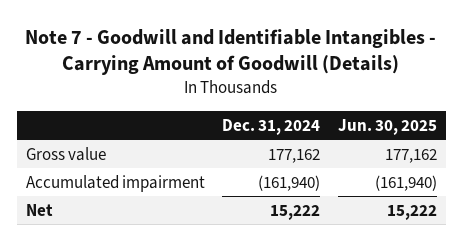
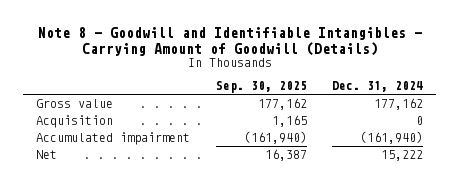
[25,28,437,76] Note 7 - Goodwill and Identifiable Intangibles - Carrying Amount of Goodwill (Details) -> [37,27,422,56] Note 8 - Goodwill and Identifiable Intangibles - Carrying Amount of Goodwill (Details)
[338,118,438,135] Jun. 30, 2025 -> none
none -> [215,81,307,94] Sep. 30, 2025
none -> [35,115,113,129] Acquisition

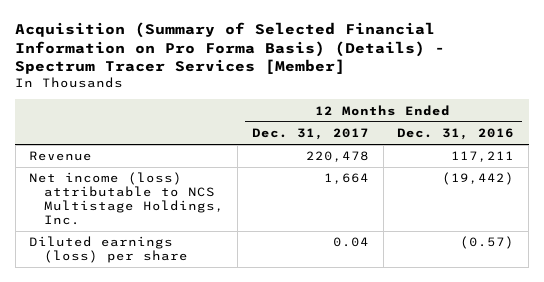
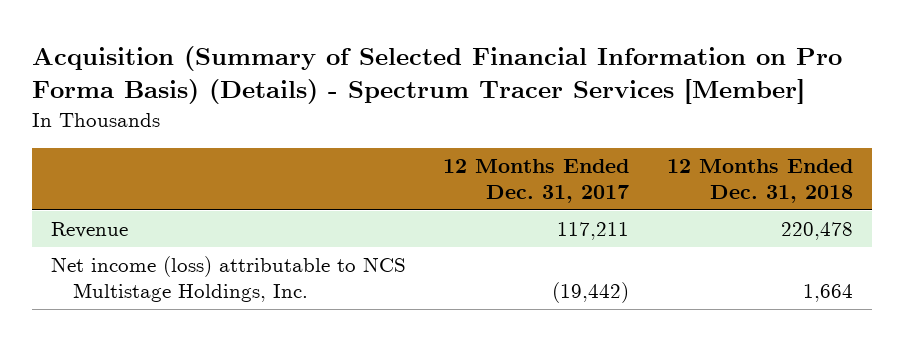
[397,128,515,141] Dec. 31, 2016 -> none
none -> [666,158,853,204] 12 Months Ended Dec. 31, 2018
[29,236,188,264] Diluted earnings (loss) per share -> none
[306,151,370,163] 220,478 -> [557,222,630,241] 117,211
[324,173,370,185] 1,664 -> [552,282,630,304] (19,442)

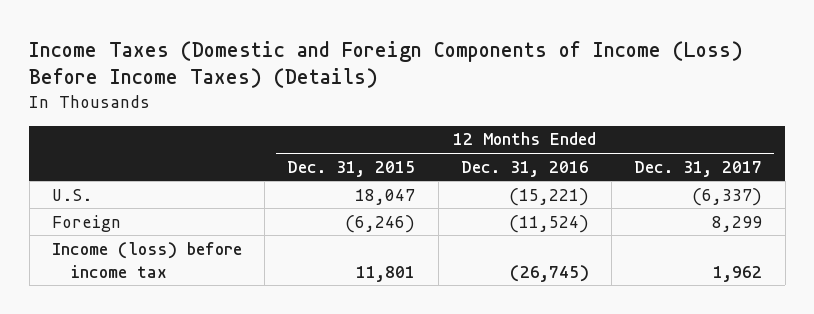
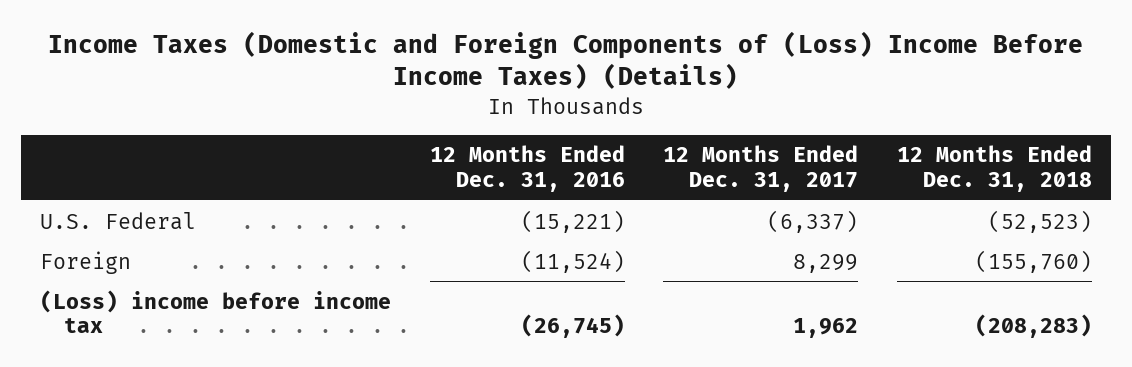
[29,40,744,89] Income Taxes (Domestic and Foreign Components of Income (Loss) Before Income Taxes) (Details) -> [47,31,1083,90] Income Taxes (Domestic and Foreign Components of (Loss) Income Before Income Taxes) (Details)
[287,160,416,177] Dec. 31, 2015 -> none
none -> [897,145,1093,192] 12 Months Ended Dec. 31, 2018
[51,188,92,201] U.S. -> [39,211,196,230] U.S. Federal
[51,241,242,278] Income (loss) before income tax -> [39,289,391,334] (Loss) income before income tax

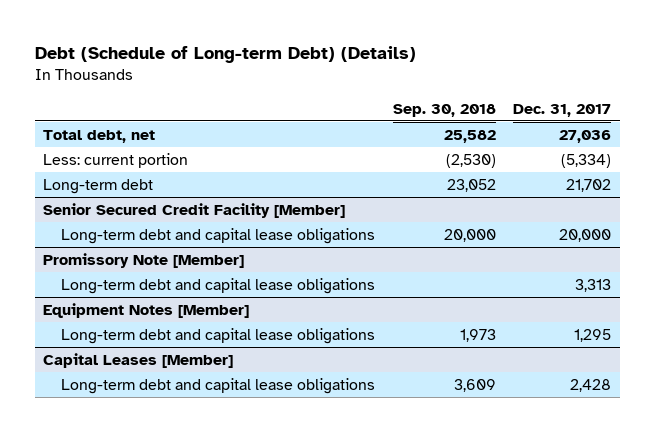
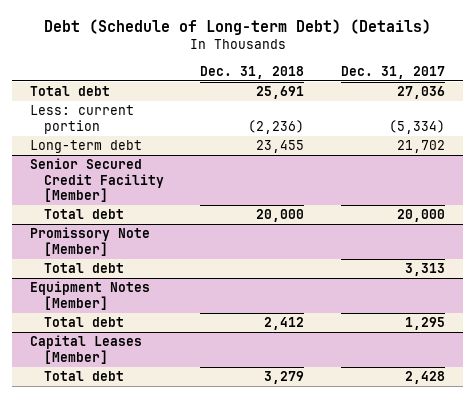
[392,103,496,117] Sep. 30, 2018 -> none
none -> [200,65,305,79] Dec. 31, 2018
[43,129,156,143] Total debt, net -> [30,86,111,97] Total debt
[61,227,376,244] Long-term debt and capital lease obligations -> [43,209,124,220] Total debt
[61,277,376,294] Long-term debt and capital lease obligations -> [43,263,124,274] Total debt
[61,327,376,344] Long-term debt and capital lease obligations -> [43,317,124,328] Total debt
[61,377,376,394] Long-term debt and capital lease obligations -> [43,371,124,382] Total debt

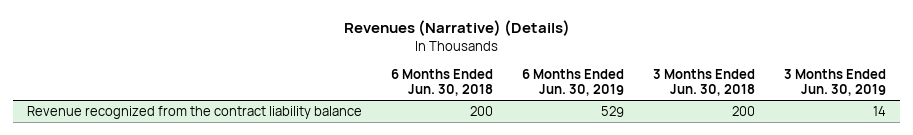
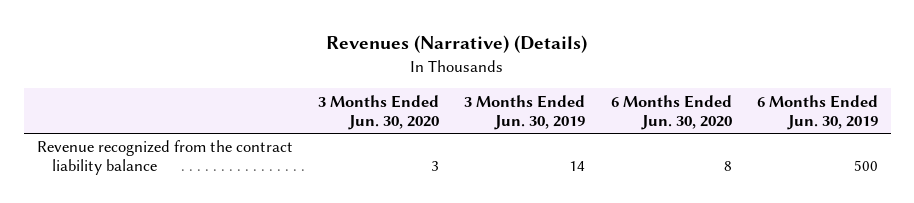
[391,68,494,97] 6 Months Ended Jun. 30, 2018 -> none
[652,68,755,97] 3 Months Ended Jun. 30, 2018 -> none
none -> [317,94,439,130] 3 Months Ended Jun. 30, 2020
none -> [610,94,732,130] 6 Months Ended Jun. 30, 2020
[601,106,625,118] 529 -> [853,160,878,172] 500

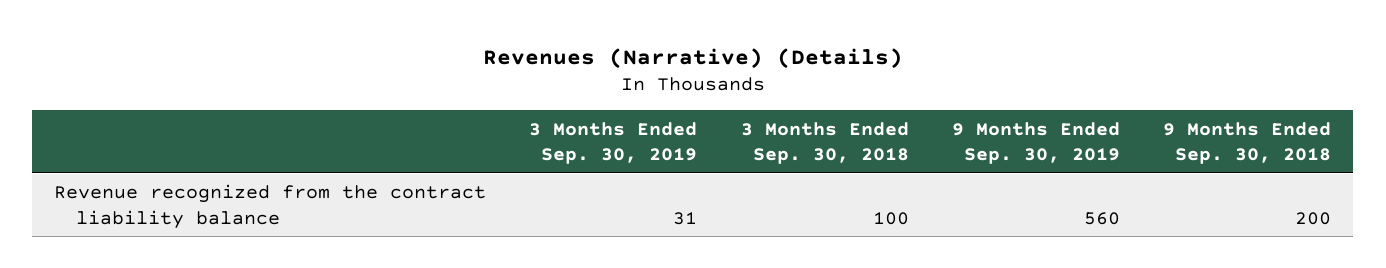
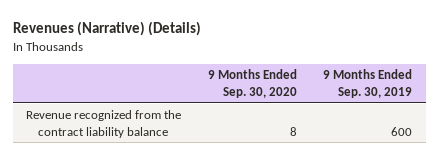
[529,121,698,164] 3 Months Ended Sep. 30, 2019 -> none
[740,121,909,164] 3 Months Ended Sep. 30, 2018 -> none
[1163,121,1332,164] 9 Months Ended Sep. 30, 2018 -> none
none -> [207,69,297,99] 9 Months Ended Sep. 30, 2020
[1084,211,1121,225] 560 -> [391,126,413,136] 600

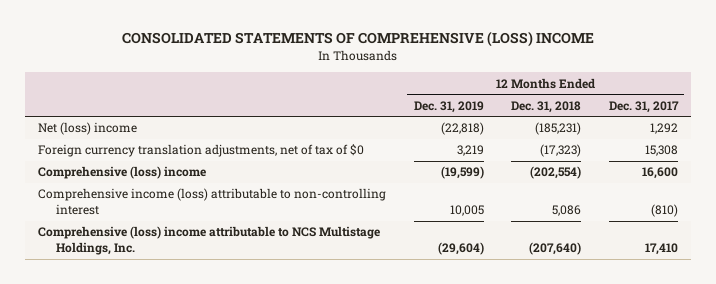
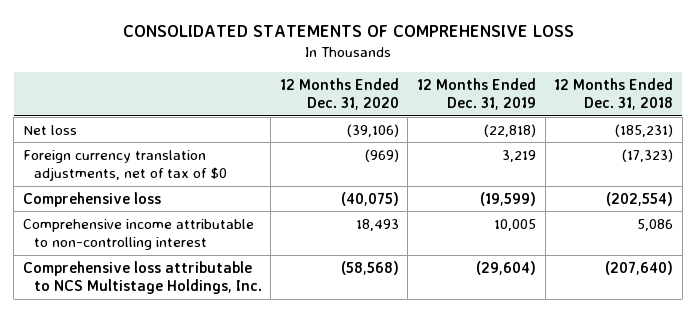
[121,31,594,48] CONSOLIDATED STATEMENTS OF COMPREHENSIVE (LOSS) INCOME -> [123,25,575,38] CONSOLIDATED STATEMENTS OF COMPREHENSIVE LOSS
[608,100,679,113] Dec. 31, 2017 -> none
none -> [279,77,399,111] 12 Months Ended Dec. 31, 2020
[38,122,138,136] Net (loss) income -> [22,124,77,135] Net loss
[38,166,207,180] Comprehensive (loss) income -> [22,191,161,207] Comprehensive loss
[38,188,387,216] Comprehensive income (loss) attributable to non-controlling interest -> [22,218,254,251] Comprehensive income attributable to non-controlling interest
[38,226,381,256] Comprehensive (loss) income attributable to NCS Multistage Holdings, Inc. -> [22,260,262,295] Comprehensive loss attributable to NCS Multistage Holdings, Inc.

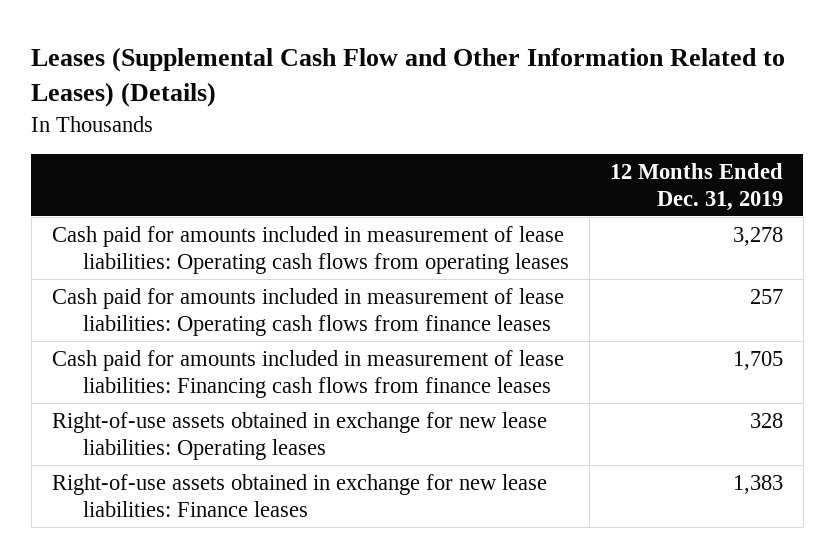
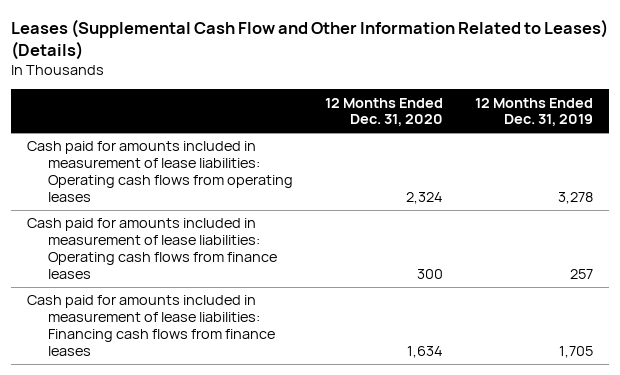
none -> [324,97,443,127] 12 Months Ended Dec. 31, 2020
[51,411,547,460] Right-of-use assets obtained in exchange for new lease liabilities: Operating leases -> none
[51,473,547,517] Right-of-use assets obtained in exchange for new lease liabilities: Finance leases -> none

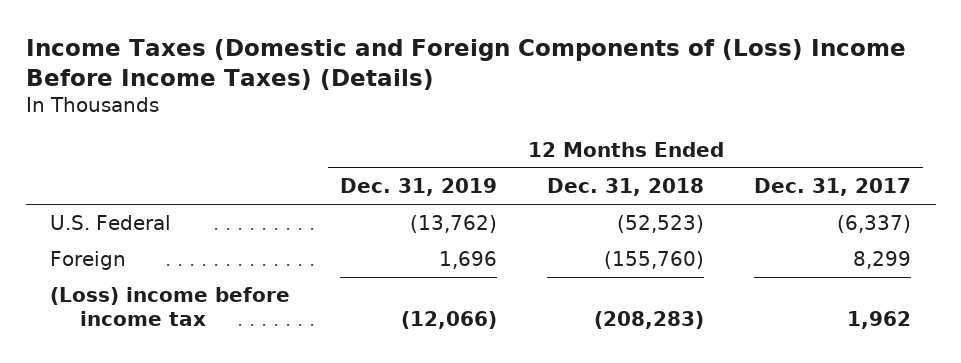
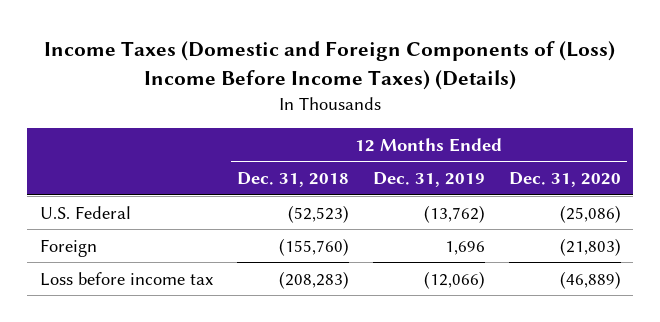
[754,178,912,197] Dec. 31, 2017 -> none
none -> [508,171,621,187] Dec. 31, 2020
[50,287,291,326] (Loss) income before income tax -> [39,271,213,286] Loss before income tax

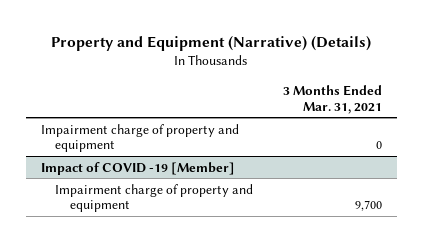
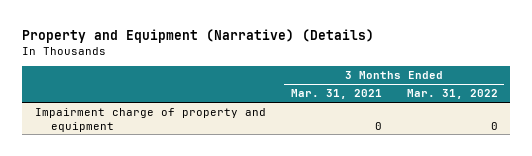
none -> [406,89,498,100] Mar. 31, 2022
[40,161,235,175] Impact of COVID -19 [Member] -> none
[55,183,254,213] Impairment charge of property and equipment -> none

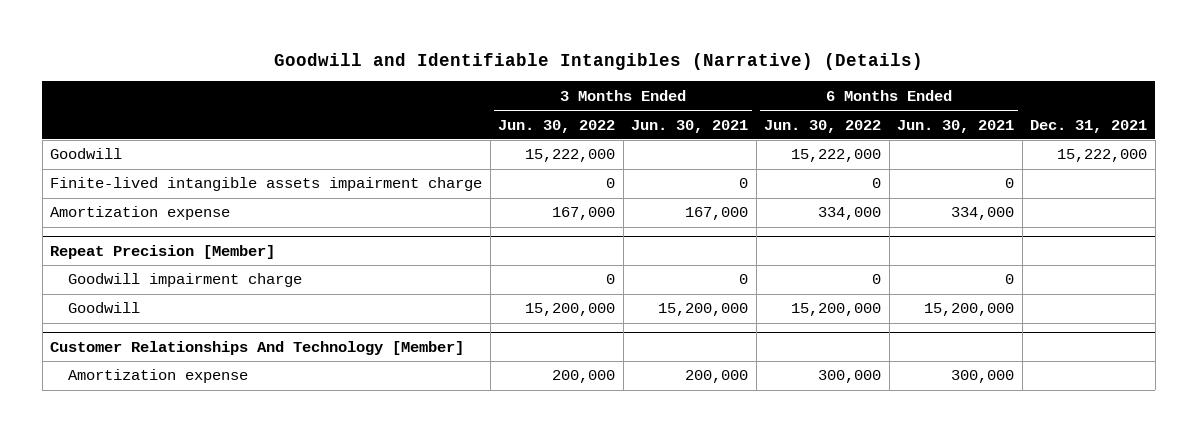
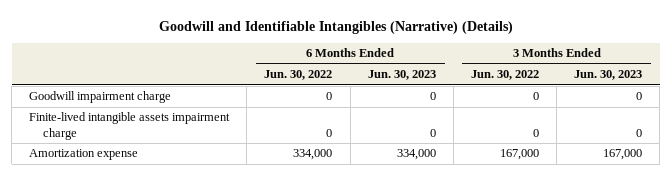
[631,119,749,133] Jun. 30, 2021 -> none
[897,119,1015,133] Jun. 30, 2021 -> none
[1030,119,1148,133] Dec. 31, 2021 -> none
none -> [367,70,436,81] Jun. 30, 2023
none -> [574,70,643,81] Jun. 30, 2023
[50,148,123,160] Goodwill -> none
none -> [29,91,172,104] Goodwill impairment charge
[50,244,276,259] Repeat Precision [Member] -> none
[67,273,302,288] Goodwill impairment charge -> none
[67,302,140,314] Goodwill -> none
[50,340,465,355] Customer Relationships And Technology [Member] -> none
[67,369,248,384] Amortization expense -> none

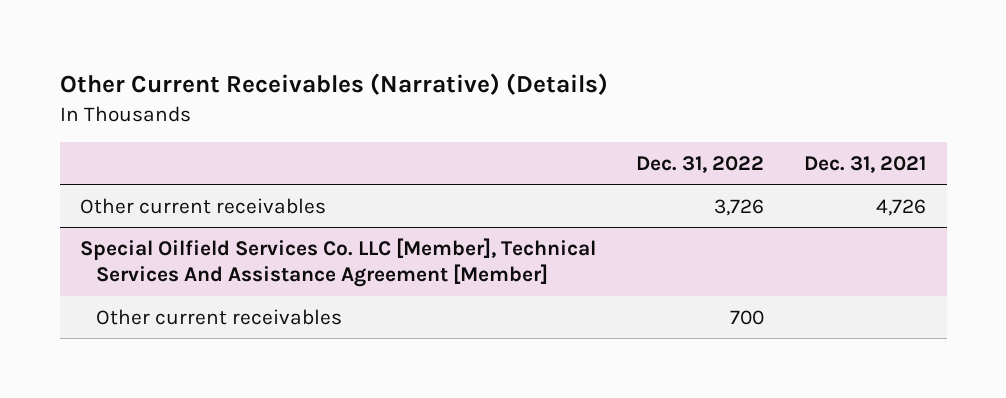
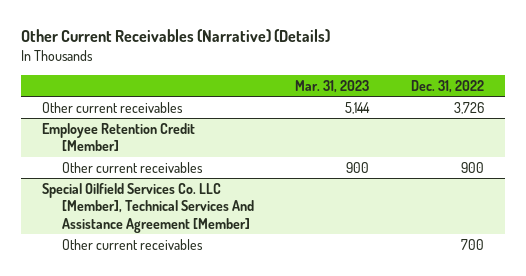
[804,155,927,173] Dec. 31, 2021 -> none
none -> [295,79,370,93] Mar. 31, 2023
none -> [41,122,195,152] Employee Retention Credit [Member]
none -> [61,161,203,173] Other current receivables

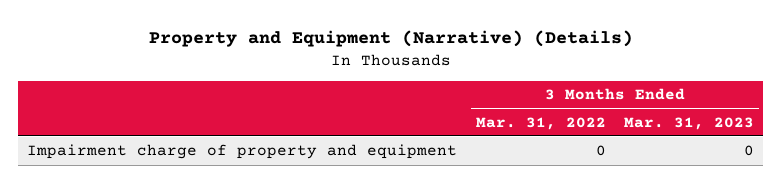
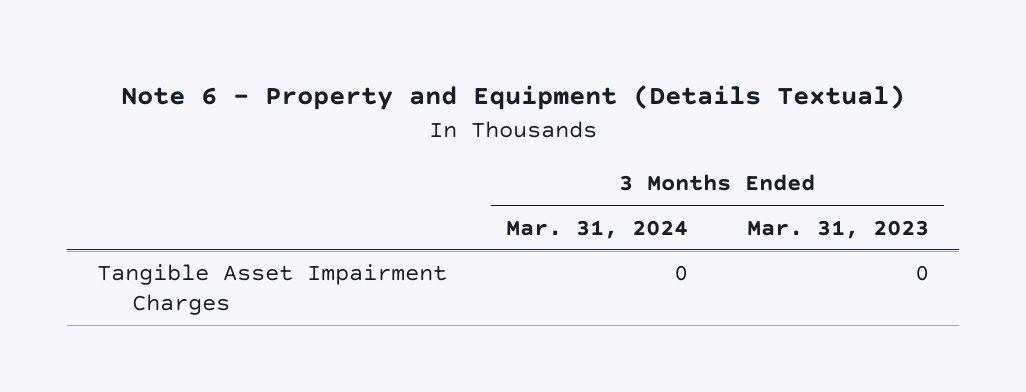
[148,30,633,48] Property and Equipment (Narrative) (Details) -> [120,85,905,111] Note 6 - Property and Equipment (Details Textual)
[475,116,606,130] Mar. 31, 2022 -> none
none -> [505,219,688,239] Mar. 31, 2024
[27,144,458,160] Impairment charge of property and equipment -> [96,264,447,315] Tangible Asset Impairment Charges

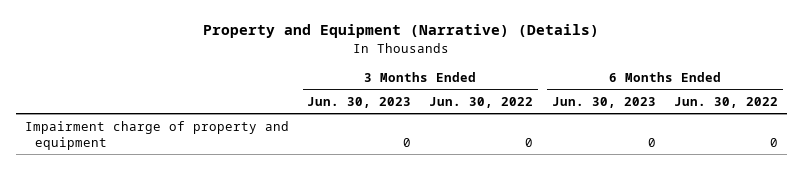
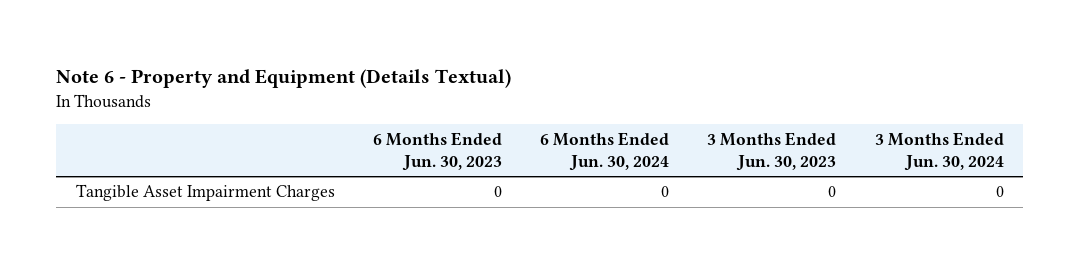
[203,24,600,39] Property and Equipment (Narrative) (Details) -> [56,69,512,89] Note 6 - Property and Equipment (Details Textual)
[429,96,534,108] Jun. 30, 2022 -> none
[674,96,779,108] Jun. 30, 2022 -> none
none -> [540,131,670,171] 6 Months Ended Jun. 30, 2024
none -> [874,131,1004,171] 3 Months Ended Jun. 30, 2024
[24,120,289,151] Impairment charge of property and equipment -> [75,184,335,202] Tangible Asset Impairment Charges

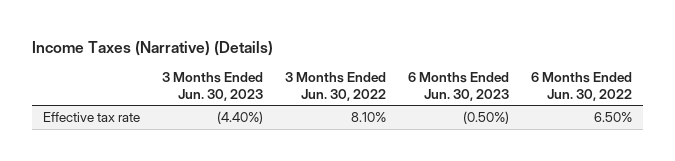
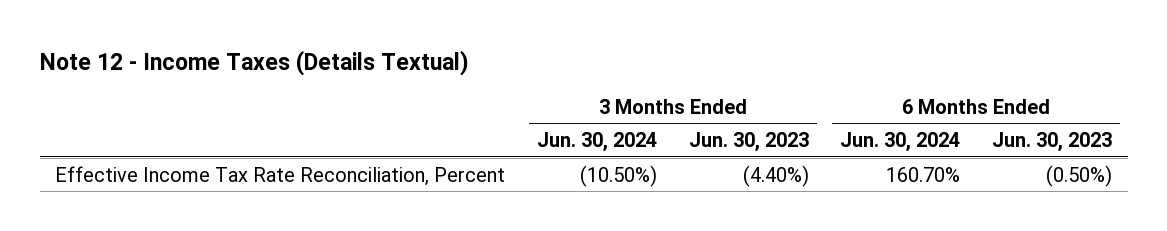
[31,40,273,56] Income Taxes (Narrative) (Details) -> [39,50,469,77] Note 12 - Income Taxes (Details Textual)
[284,72,386,101] 3 Months Ended Jun. 30, 2022 -> none
[531,72,633,101] 6 Months Ended Jun. 30, 2022 -> none
none -> [537,132,658,153] Jun. 30, 2024
none -> [840,132,961,153] Jun. 30, 2024
[42,112,140,123] Effective tax rate -> [55,165,506,186] Effective Income Tax Rate Reconciliation, Percent

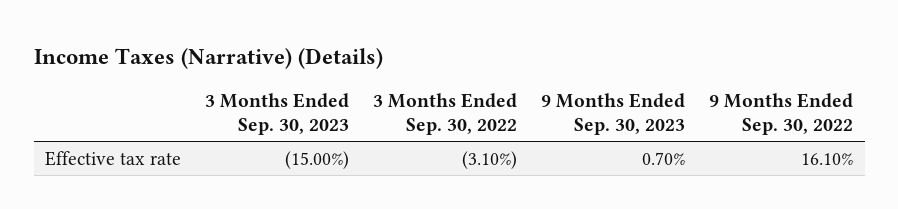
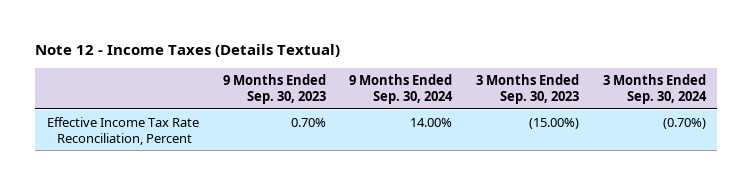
[33,48,383,70] Income Taxes (Narrative) (Details) -> [35,44,341,58] Note 12 - Income Taxes (Details Textual)
[373,92,518,136] 3 Months Ended Sep. 30, 2022 -> none
[708,92,853,136] 9 Months Ended Sep. 30, 2022 -> none
none -> [349,73,454,105] 9 Months Ended Sep. 30, 2024
none -> [602,73,707,105] 3 Months Ended Sep. 30, 2024
[45,150,182,166] Effective tax rate -> [47,116,200,145] Effective Income Tax Rate Reconciliation, Percent

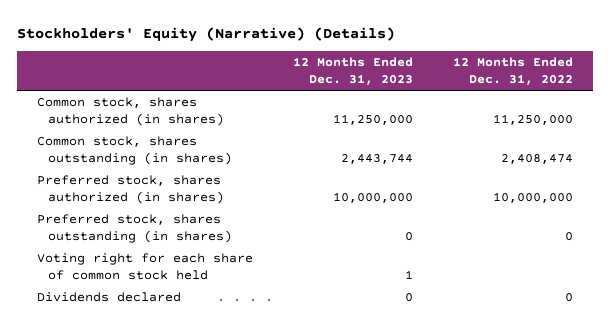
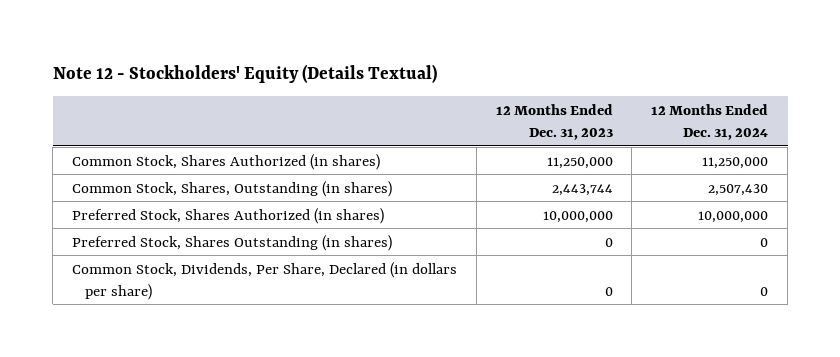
[16,26,395,42] Stockholders' Equity (Narrative) (Details) -> [52,64,437,84] Note 12 - Stockholders' Equity (Details Textual)
[453,57,574,86] 12 Months Ended Dec. 31, 2022 -> none
none -> [651,103,769,140] 12 Months Ended Dec. 31, 2024
[36,253,253,280] Voting right for each share of common stock held -> none
[36,97,225,126] Common stock, shares authorized (in shares) -> [71,153,380,170] Common Stock, Shares Authorized (in shares)
[36,136,233,165] Common stock, shares outstanding (in shares) -> [71,180,392,197] Common Stock, Shares, Outstanding (in shares)
[36,175,225,204] Preferred stock, shares authorized (in shares) -> [71,207,384,224] Preferred Stock, Shares Authorized (in shares)
[36,214,233,243] Preferred stock, shares outstanding (in shares) -> [71,234,392,251] Preferred Stock, Shares Outstanding (in shares)
[36,292,181,303] Dividends declared -> [71,261,457,300] Common Stock, Dividends, Per Share, Declared (in dollars per share)

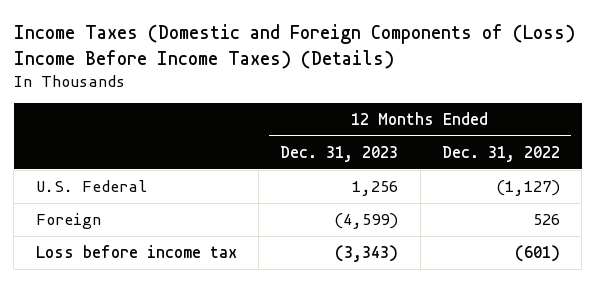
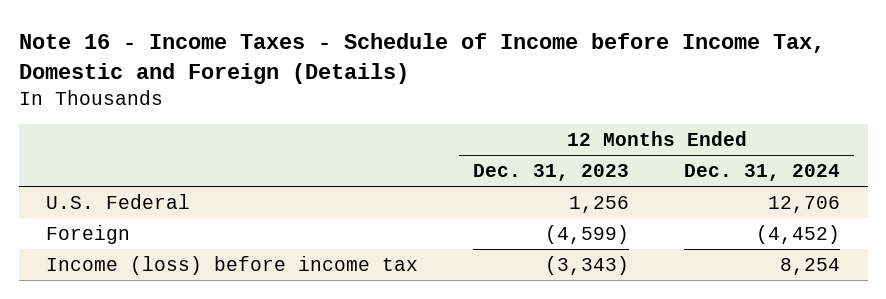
[13,24,575,69] Income Taxes (Domestic and Foreign Components of (Loss) Income Before Income Taxes) (Details) -> [18,32,825,84] Note 16 - Income Taxes - Schedule of Income before Income Tax, Domestic and Foreign (Details)
[441,145,560,162] Dec. 31, 2022 -> none
none -> [684,164,841,182] Dec. 31, 2024
[35,245,237,259] Loss before income tax -> [46,255,419,275] Income (loss) before income tax

